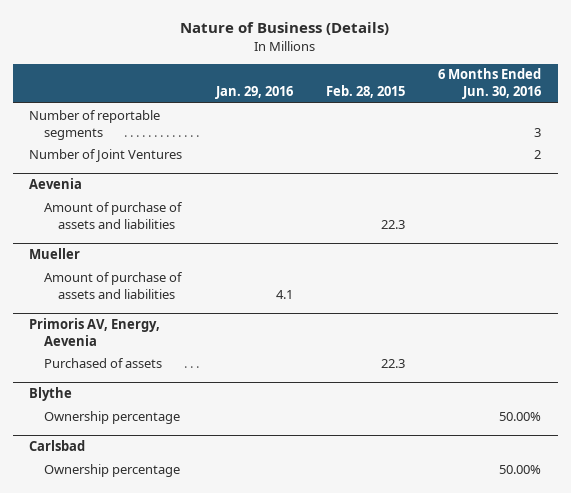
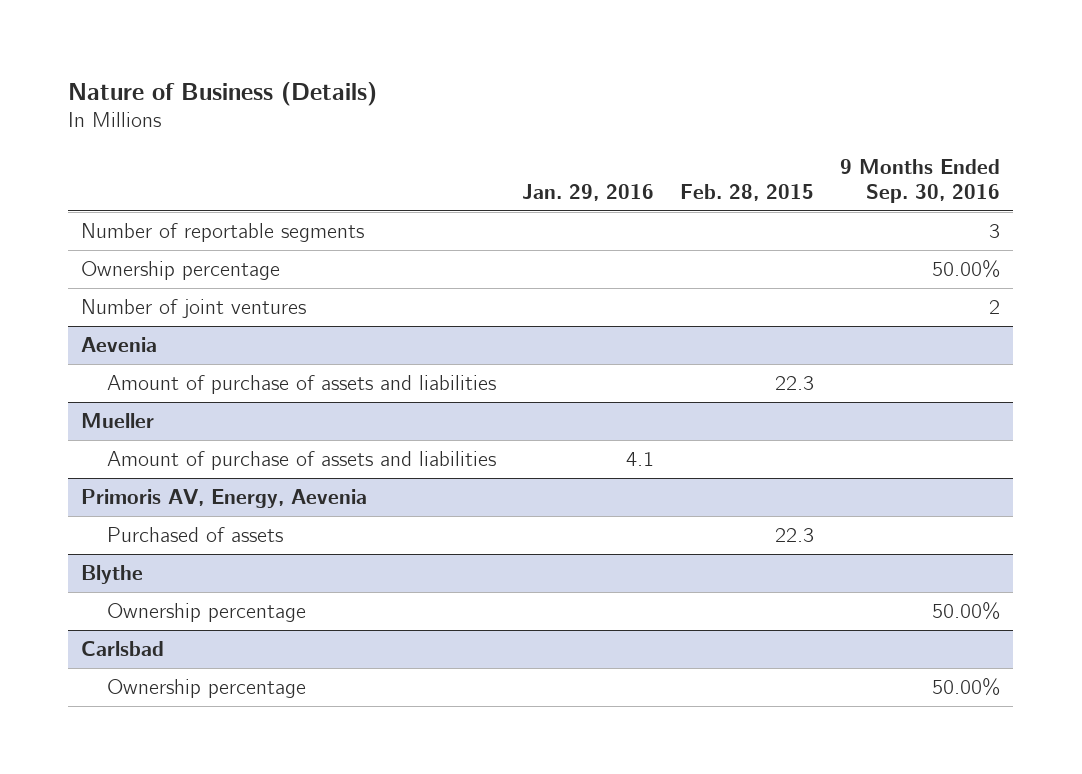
[438,68,542,100] 6 Months Ended Jun. 30, 2016 -> none
none -> [840,158,1001,203] 9 Months Ended Sep. 30, 2016
none -> [81,260,281,280] Ownership percentage
[29,148,183,162] Number of Joint Ventures -> [81,298,307,318] Number of joint ventures

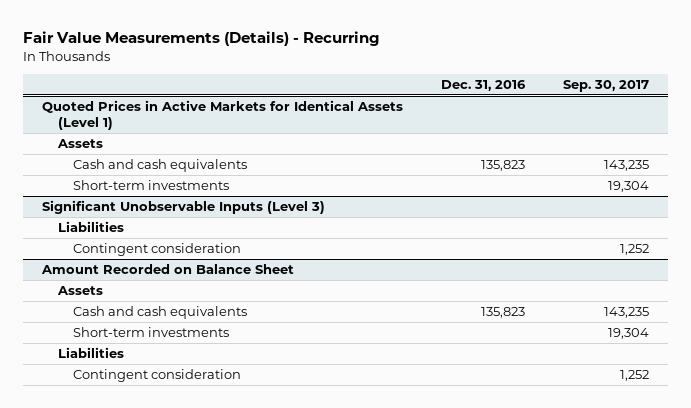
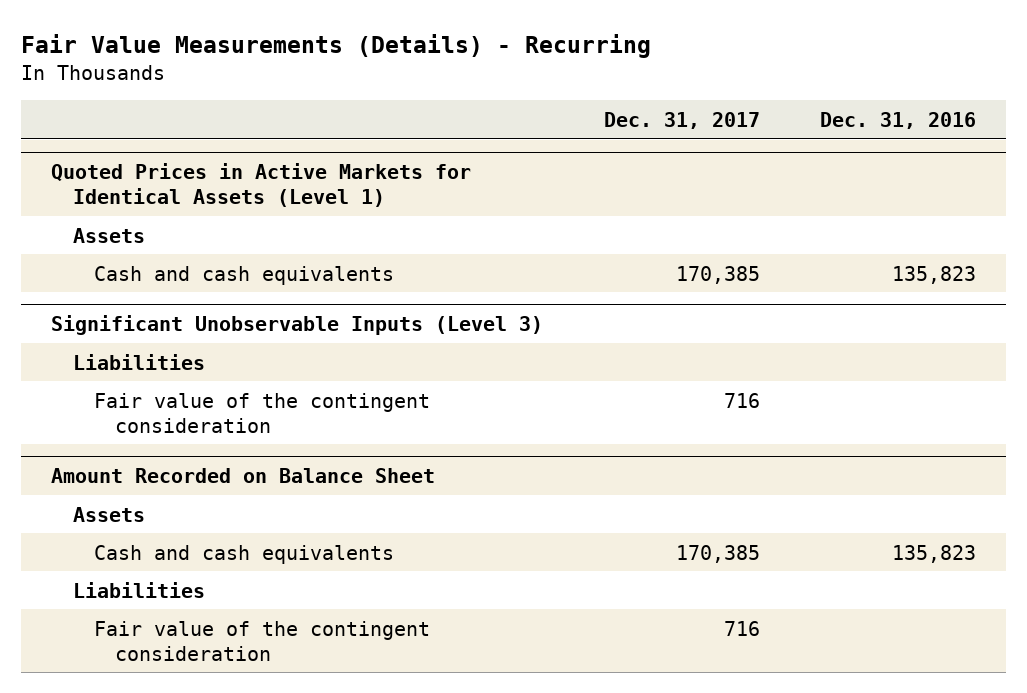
[563,79,650,92] Sep. 30, 2017 -> none
none -> [603,111,760,129] Dec. 31, 2017
[73,180,230,191] Short-term investments -> none
[73,243,242,257] Contingent consideration -> [93,392,430,433] Fair value of the contingent consideration
[73,327,230,338] Short-term investments -> none
[73,369,242,383] Contingent consideration -> [93,620,430,661] Fair value of the contingent consideration

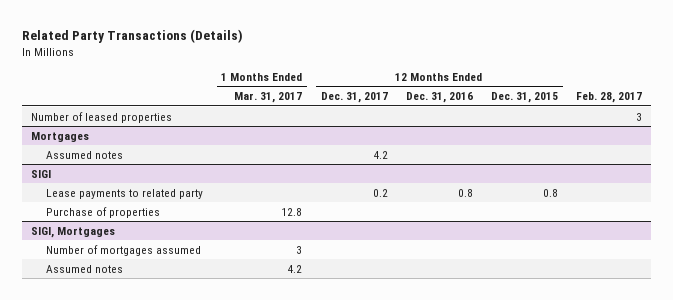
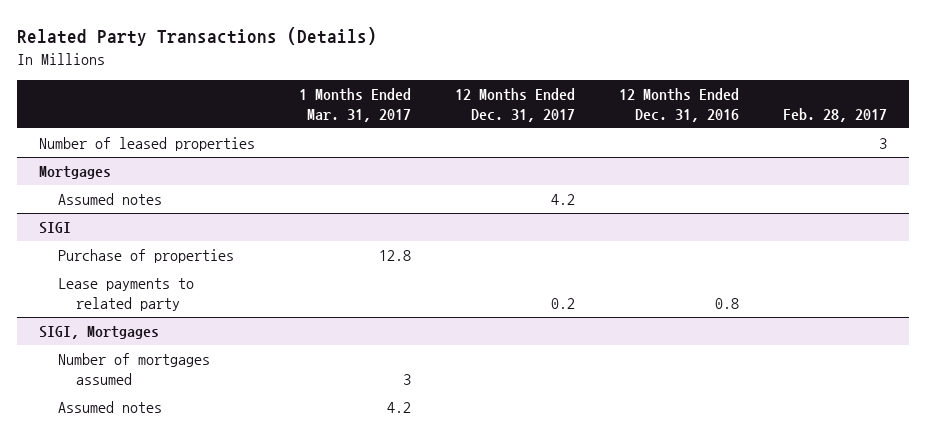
[491,92,559,104] Dec. 31, 2015 -> none
[46,188,204,199] Lease payments to related party -> [57,278,194,311] Lease payments to related party

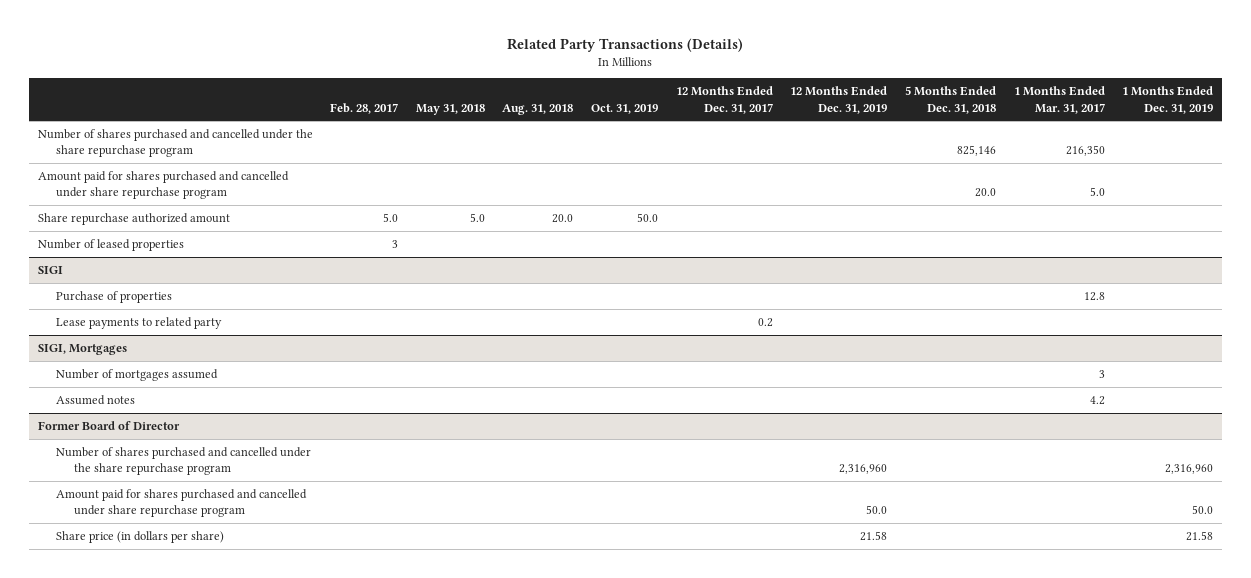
[619,88,740,123] 12 Months Ended Dec. 31, 2016 -> none
none -> [415,103,485,115] May 31, 2018
none -> [502,103,574,115] Aug. 31, 2018
none -> [591,103,659,114] Oct. 31, 2019
none -> [790,86,888,114] 12 Months Ended Dec. 31, 2019
none -> [904,86,996,114] 5 Months Ended Dec. 31, 2018
none -> [1122,86,1214,114] 1 Months Ended Dec. 31, 2019
none -> [37,128,313,158] Number of shares purchased and cancelled under the share repurchase program
none -> [37,170,289,200] Amount paid for shares purchased and cancelled under share repurchase program
none -> [37,212,230,225] Share repurchase authorized amount
[38,166,111,180] Mortgages -> none
[57,193,162,206] Assumed notes -> none
none -> [37,420,180,430] Former Board of Director
none -> [55,446,311,476] Number of shares purchased and cancelled under the share repurchase program
none -> [55,488,307,518] Amount paid for shares purchased and cancelled under share repurchase program
none -> [55,530,224,543] Share price (in dollars per share)

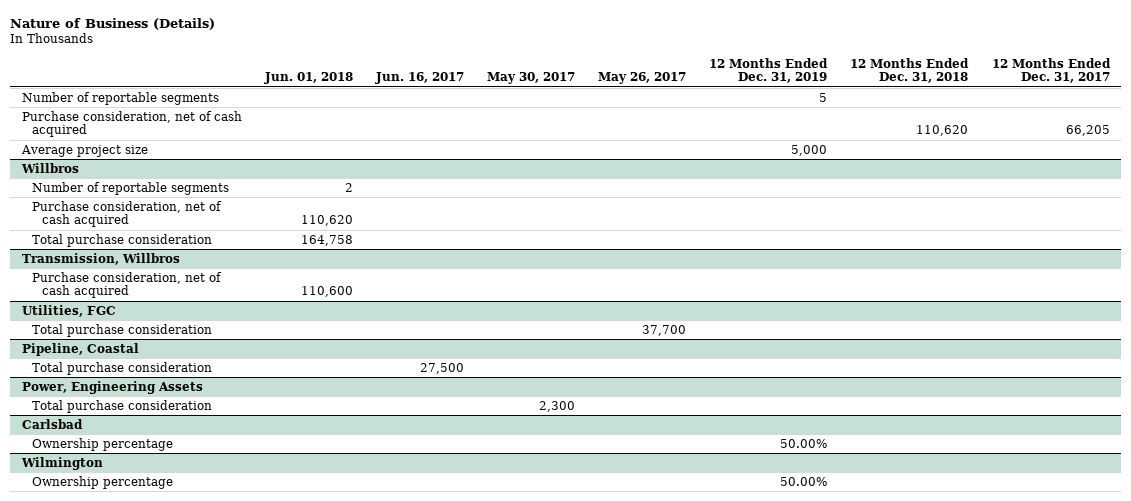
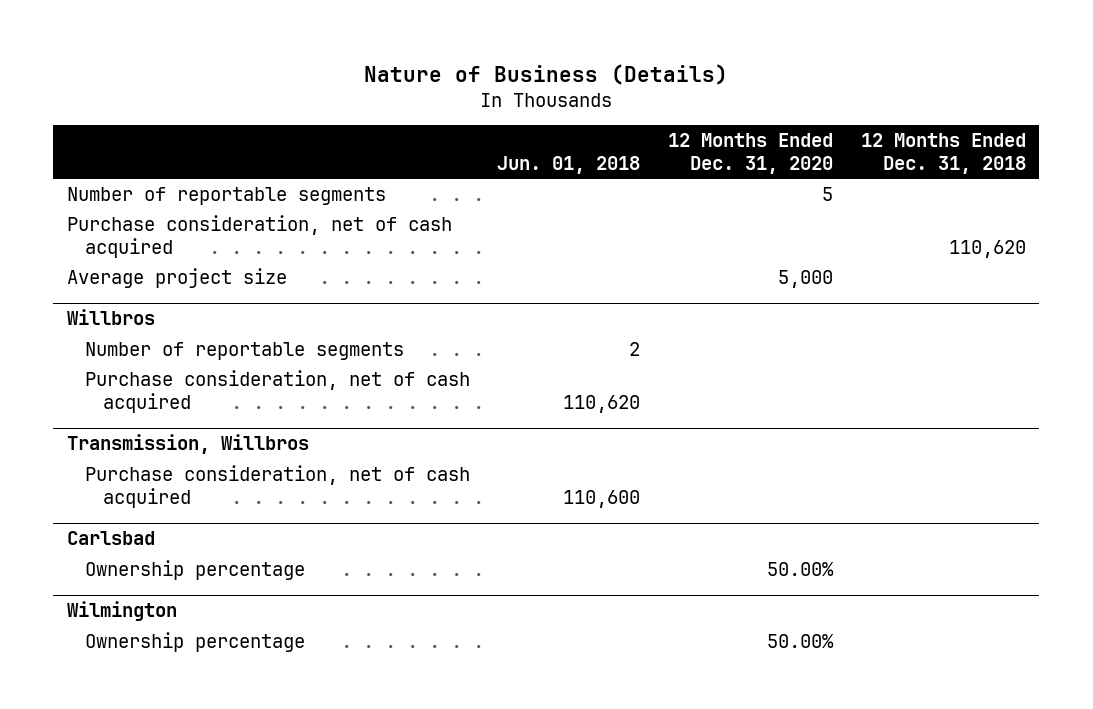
[374,72,464,85] Jun. 16, 2017 -> none
[487,72,576,85] May 30, 2017 -> none
[598,72,687,85] May 26, 2017 -> none
[709,57,829,84] 12 Months Ended Dec. 31, 2019 -> none
[991,57,1111,84] 12 Months Ended Dec. 31, 2017 -> none
none -> [668,132,834,175] 12 Months Ended Dec. 31, 2020
[31,233,212,247] Total purchase consideration -> none
[21,304,116,317] Utilities, FGC -> none
[31,323,212,337] Total purchase consideration -> none
[21,342,139,356] Pipeline, Coastal -> none
[31,361,212,375] Total purchase consideration -> none
[21,380,203,394] Power, Engineering Assets -> none
[31,399,212,413] Total purchase consideration -> none

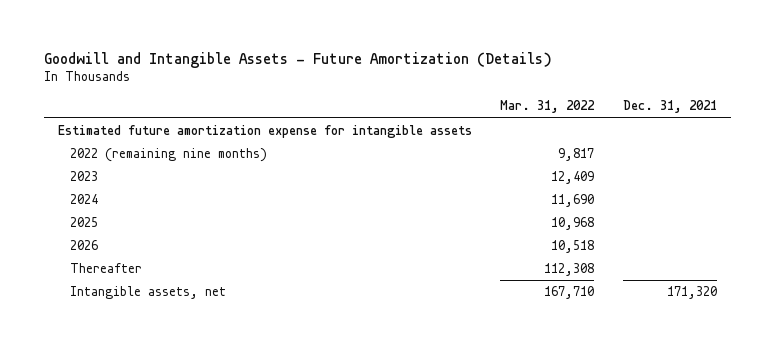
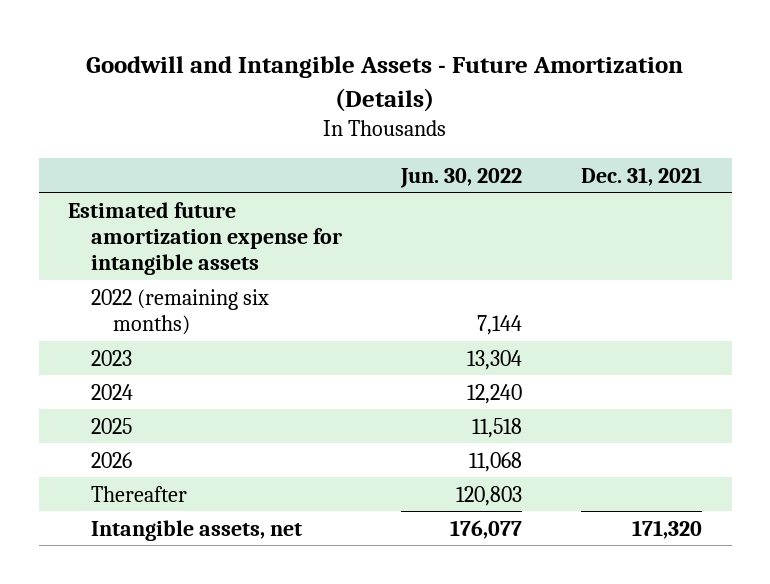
[500,100,596,114] Mar. 31, 2022 -> none
none -> [399,167,522,188] Jun. 30, 2022
[70,148,268,163] 2022 (remaining nine months) -> [90,288,269,335] 2022 (remaining six months)

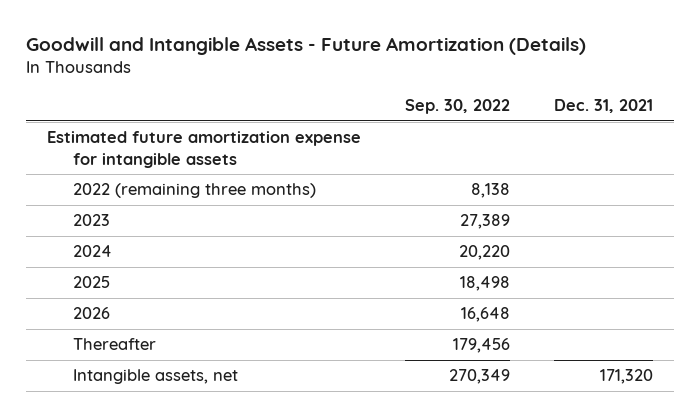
[399,167,522,188] Jun. 30, 2022 -> none
none -> [404,99,510,115] Sep. 30, 2022
[90,288,269,335] 2022 (remaining six months) -> [73,183,317,199] 2022 (remaining three months)

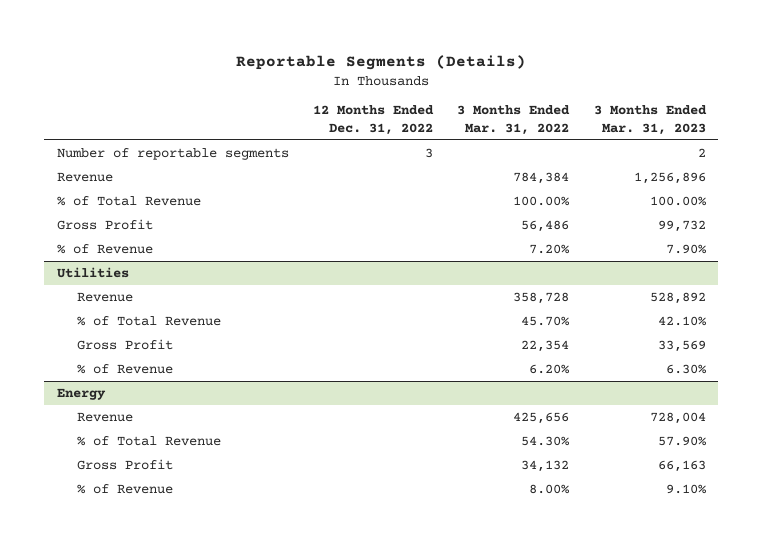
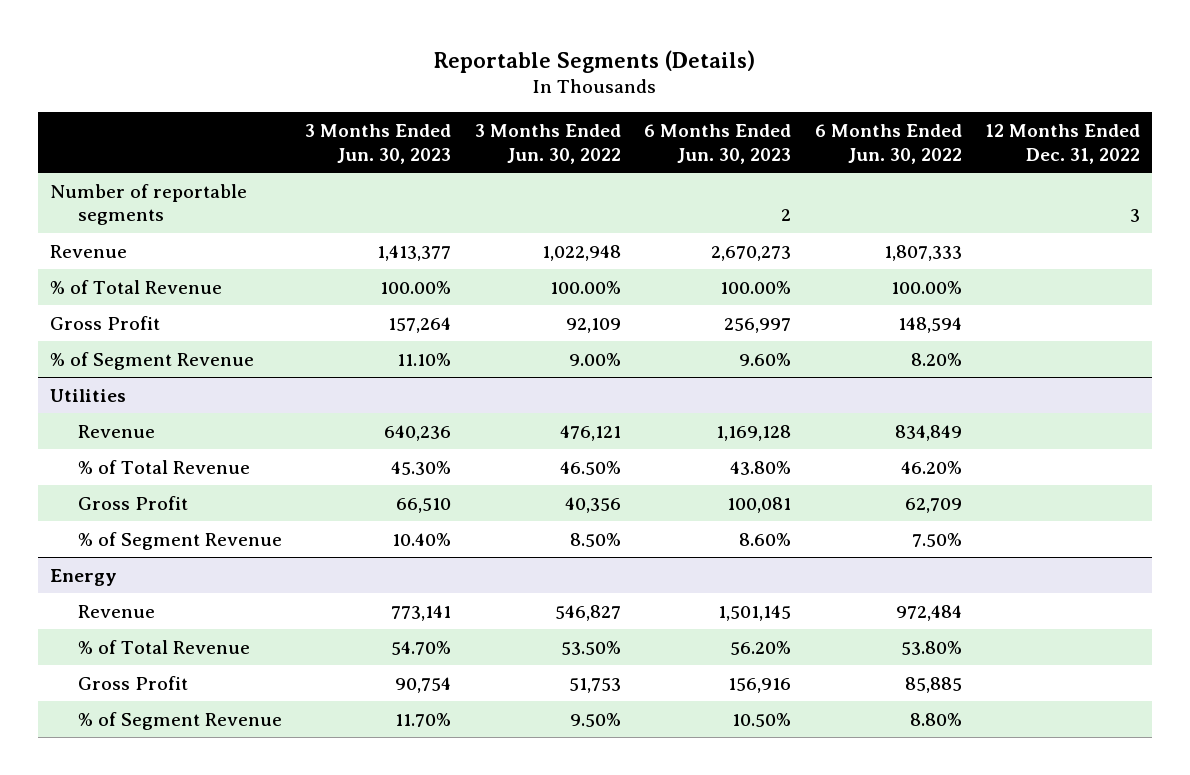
[457,105,571,136] 3 Months Ended Mar. 31, 2022 -> none
[593,105,707,136] 3 Months Ended Mar. 31, 2023 -> none
none -> [305,123,452,164] 3 Months Ended Jun. 30, 2023
none -> [474,123,621,164] 3 Months Ended Jun. 30, 2022
none -> [644,123,792,164] 6 Months Ended Jun. 30, 2023
none -> [814,123,962,164] 6 Months Ended Jun. 30, 2022
[56,243,153,254] % of Revenue -> [49,351,254,370] % of Segment Revenue
[76,363,173,374] % of Revenue -> [77,531,282,550] % of Segment Revenue
[76,483,173,494] % of Revenue -> [77,711,282,730] % of Segment Revenue

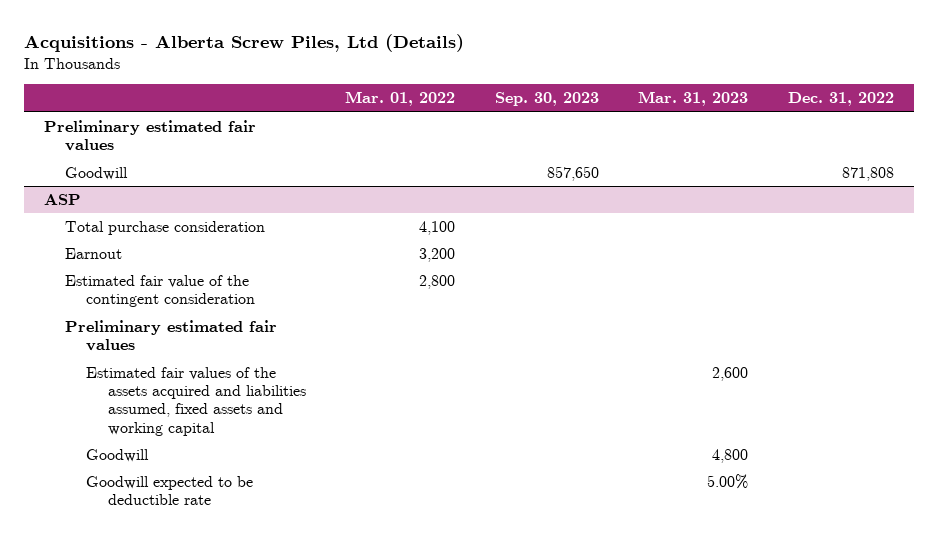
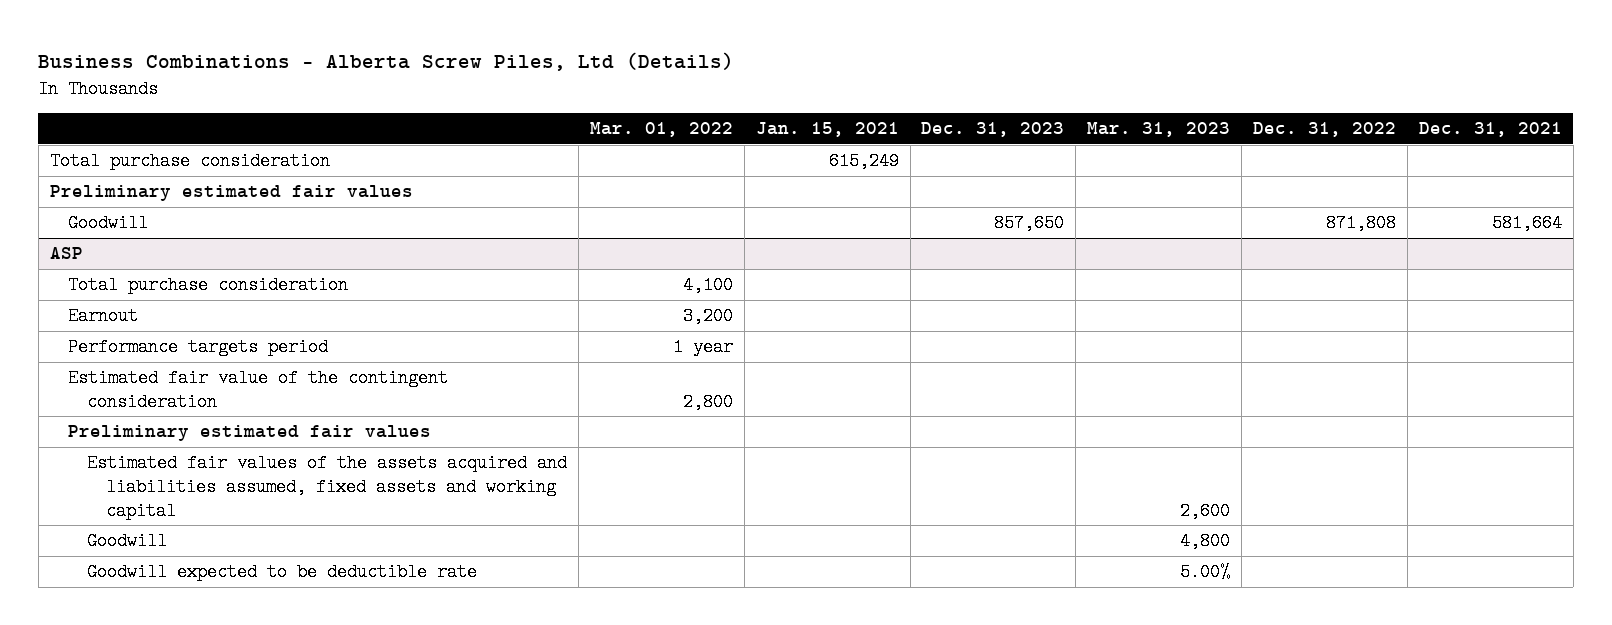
[24,33,465,52] Acquisitions - Alberta Screw Piles, Ltd (Details) -> [38,51,735,71] Business Combinations - Alberta Screw Piles, Ltd (Details)
[494,92,599,107] Sep. 30, 2023 -> none
none -> [755,122,899,138] Jan. 15, 2021
none -> [921,122,1065,138] Dec. 31, 2023
none -> [1419,122,1563,138] Dec. 31, 2021
none -> [49,152,330,171] Total purchase consideration
none -> [68,338,329,357] Performance targets period

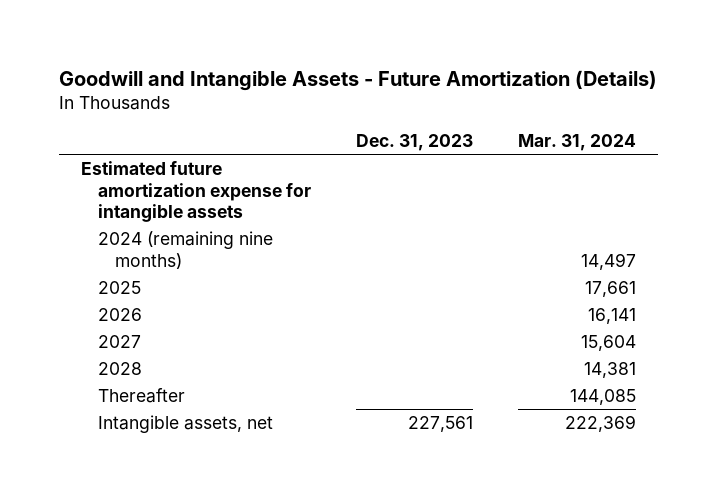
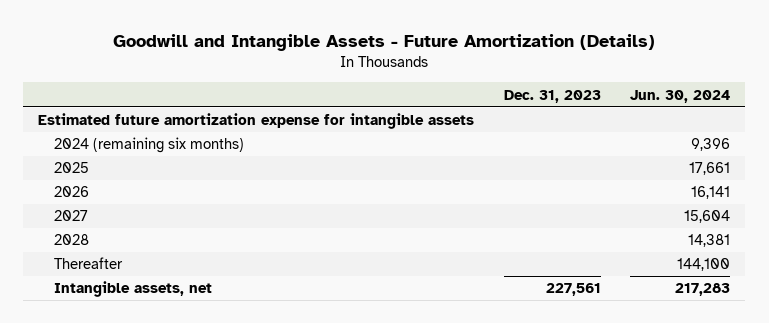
[517,133,636,151] Mar. 31, 2024 -> none
none -> [630,89,731,103] Jun. 30, 2024
[98,230,274,269] 2024 (remaining nine months) -> [54,137,245,154] 2024 (remaining six months)

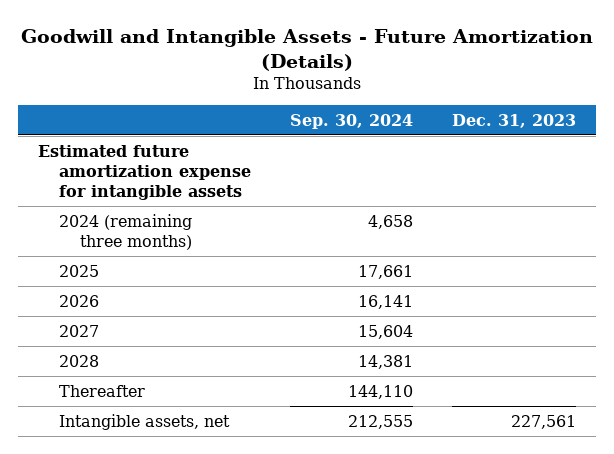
[630,89,731,103] Jun. 30, 2024 -> none
none -> [289,113,413,129] Sep. 30, 2024
[54,137,245,154] 2024 (remaining six months) -> [58,213,192,250] 2024 (remaining three months)

